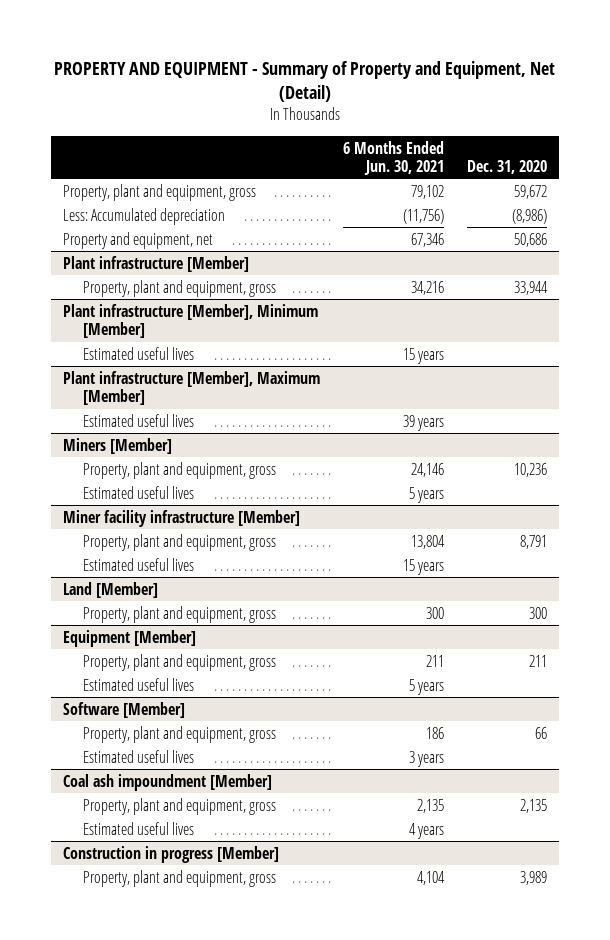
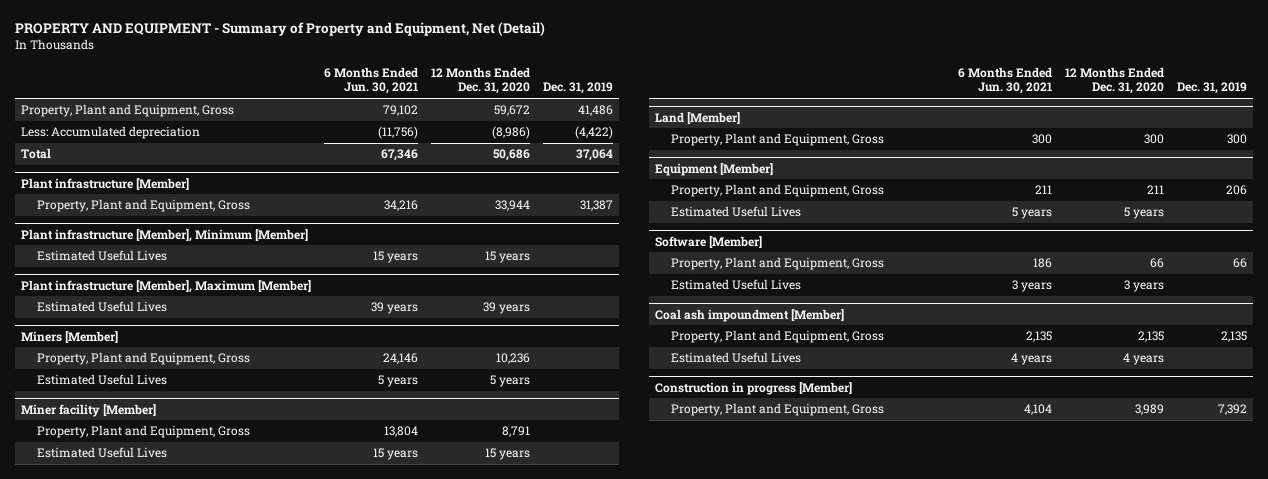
[467,159,548,174] Dec. 31, 2020 -> none
none -> [430,66,530,95] 12 Months Ended Dec. 31, 2020
none -> [542,82,613,95] Dec. 31, 2019
[62,183,256,201] Property, plant and equipment, gross -> [21,104,235,118] Property, Plant and Equipment, Gross
[62,231,213,249] Property and equipment, net -> [21,148,52,160] Total
[82,279,276,297] Property, plant and equipment, gross -> [37,199,251,213] Property, Plant and Equipment, Gross
[82,346,194,360] Estimated useful lives -> [37,250,168,262] Estimated Useful Lives
[82,413,194,427] Estimated useful lives -> [37,301,168,313] Estimated Useful Lives
[82,461,276,479] Property, plant and equipment, gross -> [37,352,251,366] Property, Plant and Equipment, Gross
[82,485,194,499] Estimated useful lives -> [37,374,168,386] Estimated Useful Lives
[62,509,300,527] Miner facility infrastructure [Member] -> [21,403,157,417] Miner facility [Member]
[82,533,276,551] Property, plant and equipment, gross -> [37,425,251,439] Property, Plant and Equipment, Gross
[82,557,194,571] Estimated useful lives -> [37,447,168,459] Estimated Useful Lives
[82,605,276,623] Property, plant and equipment, gross -> [671,133,885,147] Property, Plant and Equipment, Gross
[82,653,276,671] Property, plant and equipment, gross -> [671,184,885,198] Property, Plant and Equipment, Gross
[82,677,194,691] Estimated useful lives -> [671,206,802,218] Estimated Useful Lives
[82,725,276,743] Property, plant and equipment, gross -> [671,257,885,271] Property, Plant and Equipment, Gross
[82,749,194,763] Estimated useful lives -> [671,279,802,291] Estimated Useful Lives
[82,797,276,815] Property, plant and equipment, gross -> [671,330,885,344] Property, Plant and Equipment, Gross
[82,821,194,835] Estimated useful lives -> [671,352,802,364] Estimated Useful Lives
[82,869,276,887] Property, plant and equipment, gross -> [671,403,885,417] Property, Plant and Equipment, Gross

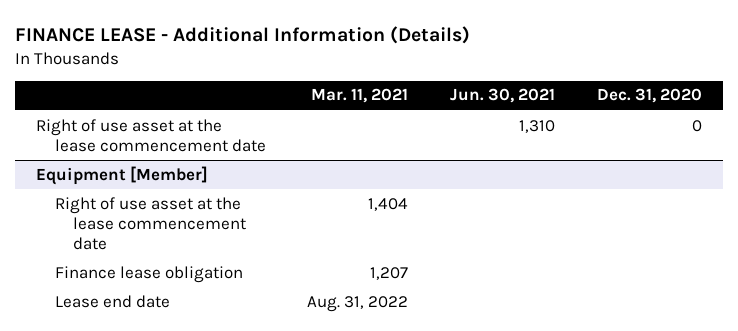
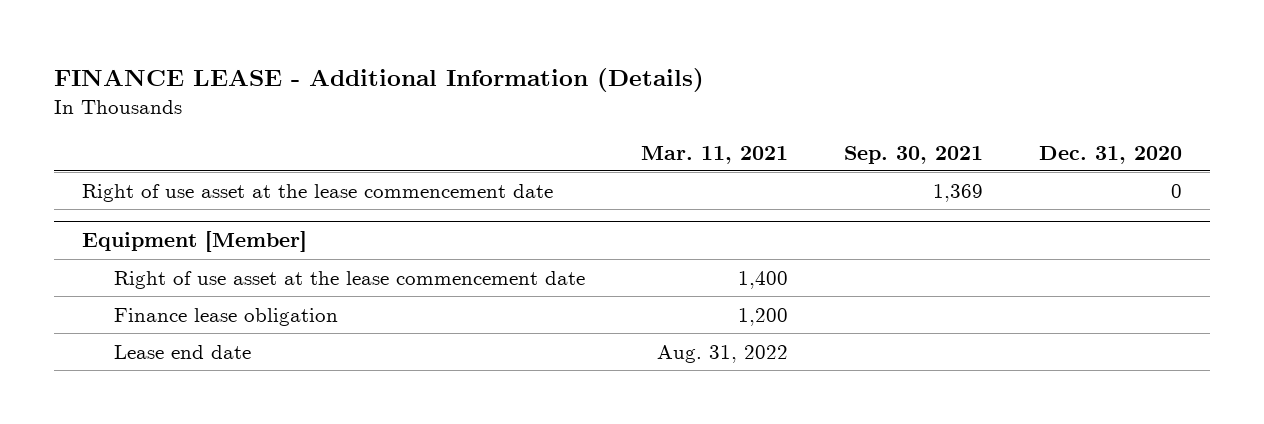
[450,88,556,104] Jun. 30, 2021 -> none
none -> [844,145,984,164] Sep. 30, 2021
[368,197,409,211] 1,404 -> [738,270,789,289] 1,400
[370,266,409,280] 1,207 -> [738,307,789,326] 1,200

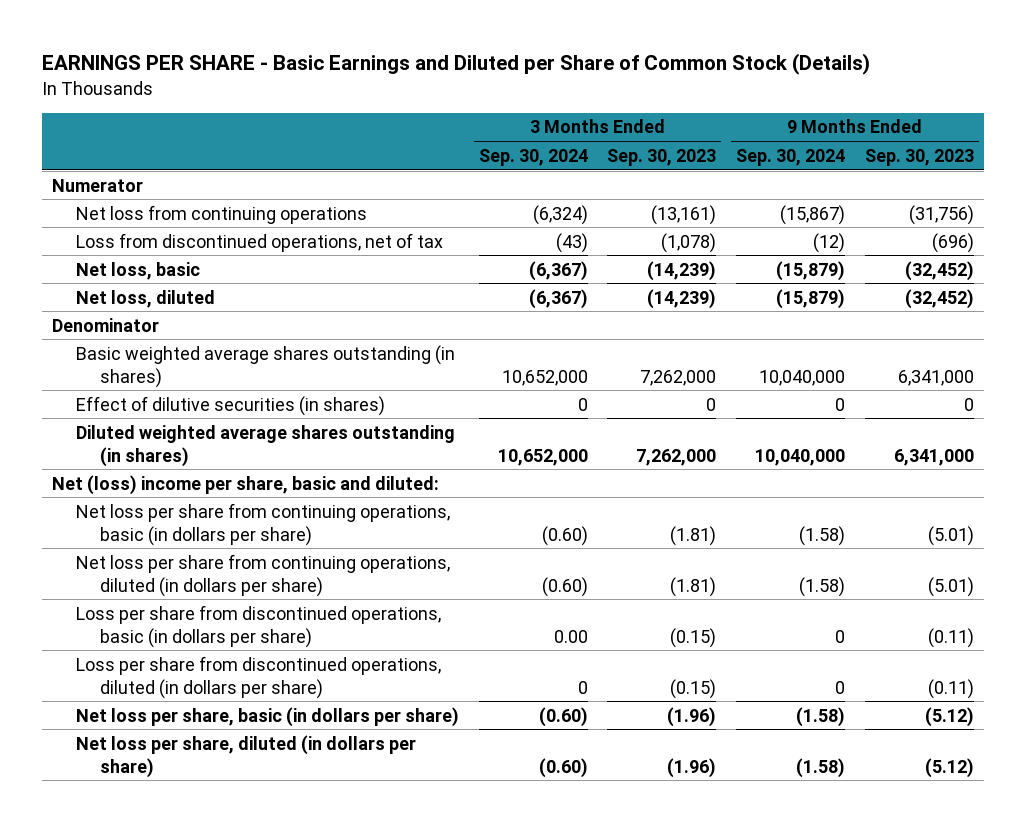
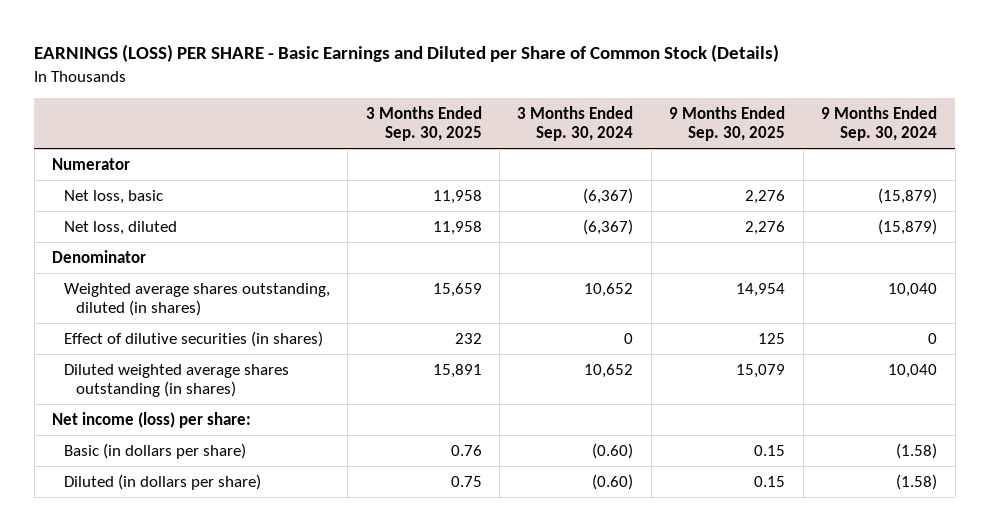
[42,53,871,76] EARNINGS PER SHARE - Basic Earnings and Diluted per Share of Common Stock (Details) -> [34,44,780,63] EARNINGS (LOSS) PER SHARE - Basic Earnings and Diluted per Share of Common Stock (Details)
[607,148,717,166] Sep. 30, 2023 -> none
[864,148,974,166] Sep. 30, 2023 -> none
none -> [365,105,482,141] 3 Months Ended Sep. 30, 2025
none -> [669,105,786,141] 9 Months Ended Sep. 30, 2025
[76,204,368,224] Net loss from continuing operations -> none
[76,232,444,252] Loss from discontinued operations, net of tax -> none
[76,344,456,388] Basic weighted average shares outstanding (in shares) -> [63,282,330,316] Weighted average shares outstanding, diluted (in shares)
[501,369,588,386] 10,652,000 -> [584,282,634,297] 10,652
[759,369,846,386] 10,040,000 -> [888,282,938,297] 10,040
[76,502,451,546] Net loss per share from continuing operations, basic (in dollars per share) -> none
[76,553,451,597] Net loss per share from continuing operations, diluted (in dollars per share) -> none
[76,604,442,648] Loss per share from discontinued operations, basic (in dollars per share) -> none
[76,655,442,699] Loss per share from discontinued operations, diluted (in dollars per share) -> none
[497,448,588,466] 10,652,000 -> [584,363,634,378] 10,652
[755,448,846,466] 10,040,000 -> [888,363,938,378] 10,040
[52,474,440,495] Net (loss) income per share, basic and diluted: -> [51,411,251,428] Net income (loss) per share:
[76,706,460,727] Net loss per share, basic (in dollars per share) -> [63,442,246,459] Basic (in dollars per share)
[76,734,417,778] Net loss per share, diluted (in dollars per share) -> [63,473,261,490] Diluted (in dollars per share)

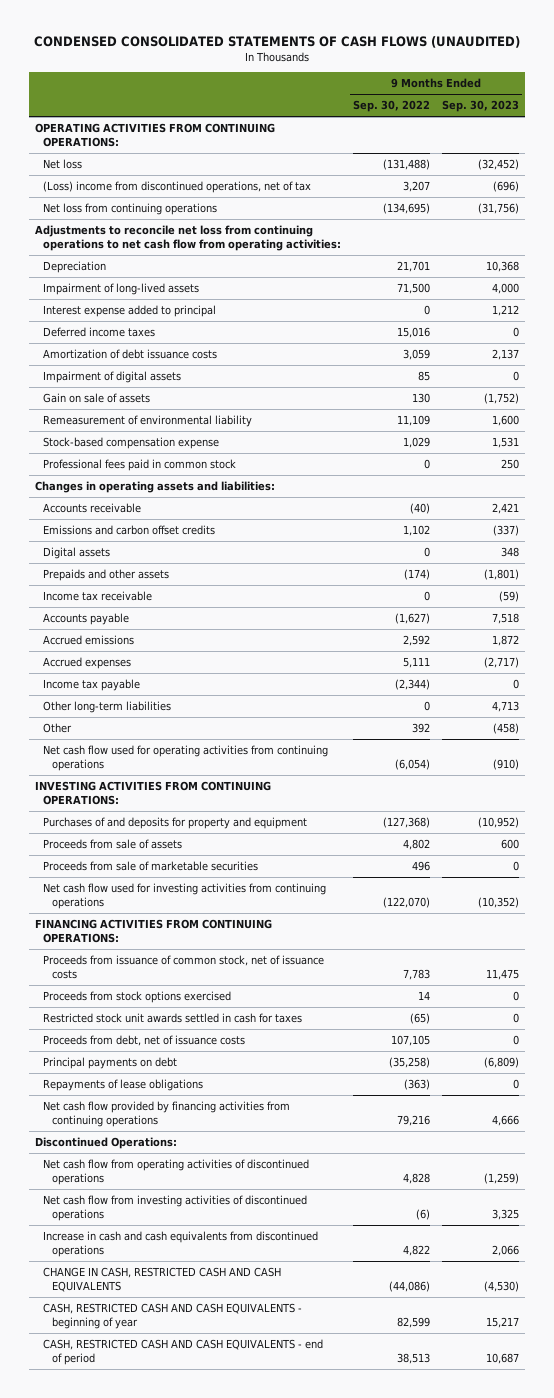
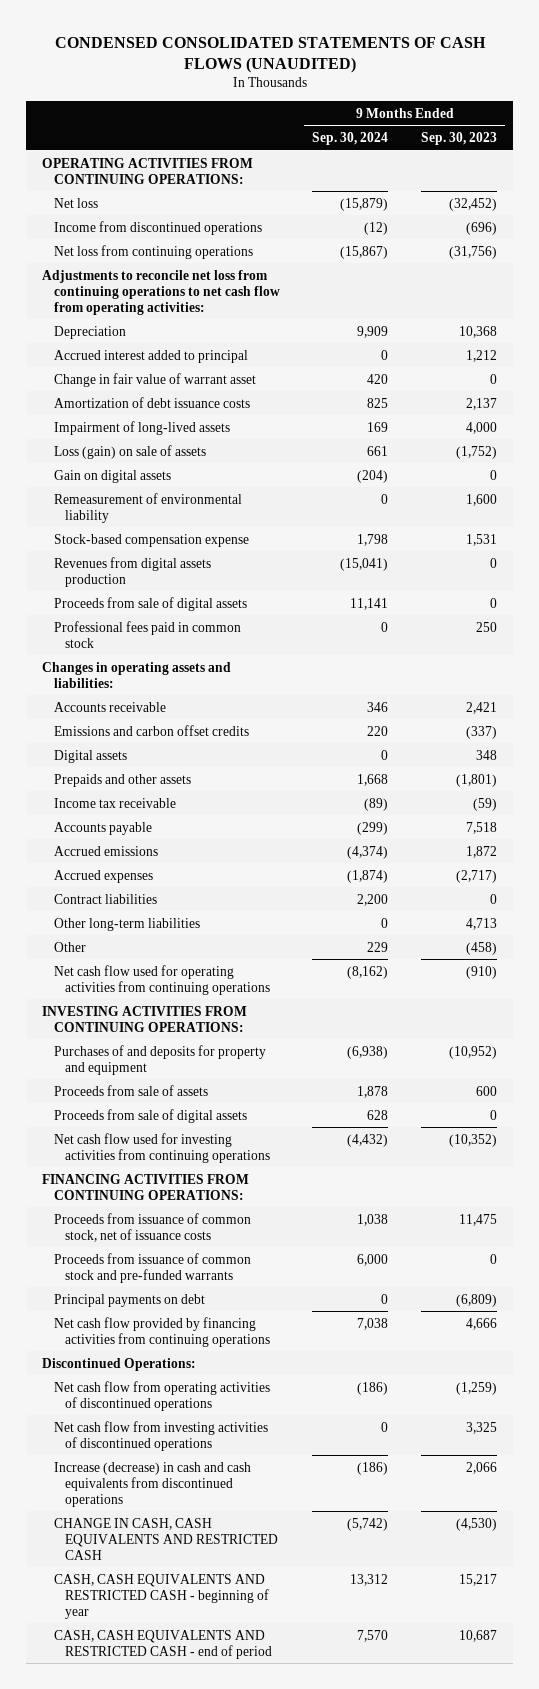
[353,100,431,113] Sep. 30, 2022 -> none
none -> [312,131,389,145] Sep. 30, 2024
[43,181,312,194] (Loss) income from discontinued operations, net of tax -> [53,220,262,235] Income from discontinued operations
[43,327,156,338] Deferred income taxes -> none
[43,305,217,318] Interest expense added to principal -> [53,349,248,363] Accrued interest added to principal
none -> [53,372,256,387] Change in fair value of warrant asset
[43,371,182,384] Impairment of digital assets -> none
[43,283,200,296] Impairment of long-lived assets -> [53,420,230,435] Impairment of long-lived assets
[43,393,151,404] Gain on sale of assets -> [53,444,206,459] Loss (gain) on sale of assets
none -> [53,469,171,483] Gain on digital assets
none -> [53,556,211,587] Revenues from digital assets production
none -> [53,596,247,611] Proceeds from sale of digital assets
[43,679,141,692] Income tax payable -> none
none -> [53,893,157,904] Contract liabilities
[43,861,259,872] Proceeds from sale of marketable securities -> [53,1108,247,1123] Proceeds from sale of digital assets
[43,991,232,1004] Proceeds from stock options exercised -> none
[43,1013,303,1024] Restricted stock unit awards settled in cash for taxes -> none
[43,1035,246,1047] Proceeds from debt, net of issuance costs -> none
none -> [53,1252,251,1283] Proceeds from issuance of common stock and pre-funded warrants
[43,1079,204,1092] Repayments of lease obligations -> none
[43,1231,319,1258] Increase in cash and cash equivalents from discontinued operations -> [53,1461,251,1507] Increase (decrease) in cash and cash equivalents from discontinued operations
[43,1267,282,1293] CHANGE IN CASH, RESTRICTED CASH AND CASH EQUIVALENTS -> [53,1517,279,1560] CHANGE IN CASH, CASH EQUIVALENTS AND RESTRICTED CASH
[43,1303,303,1330] CASH, RESTRICTED CASH AND CASH EQUIVALENTS - beginning of year -> [53,1573,270,1619] CASH, CASH EQUIVALENTS AND RESTRICTED CASH - beginning of year
[43,1339,324,1366] CASH, RESTRICTED CASH AND CASH EQUIVALENTS - end of period -> [53,1629,273,1659] CASH, CASH EQUIVALENTS AND RESTRICTED CASH - end of period

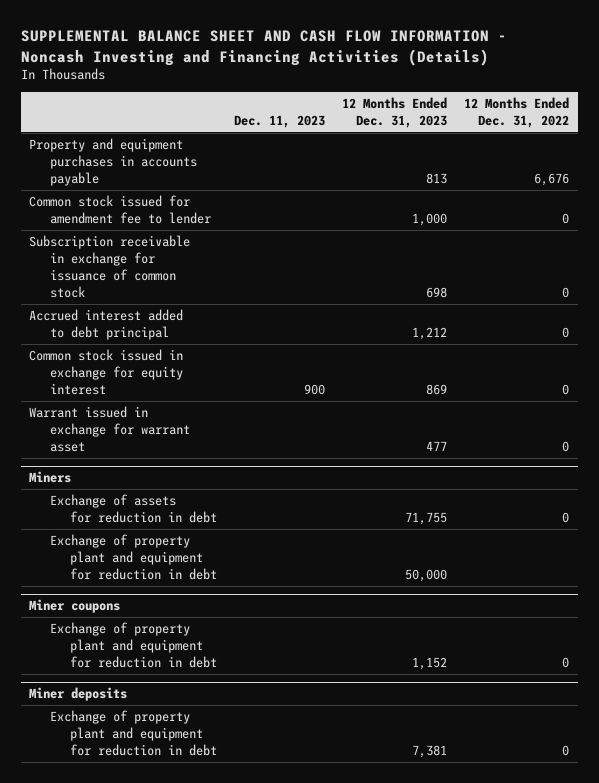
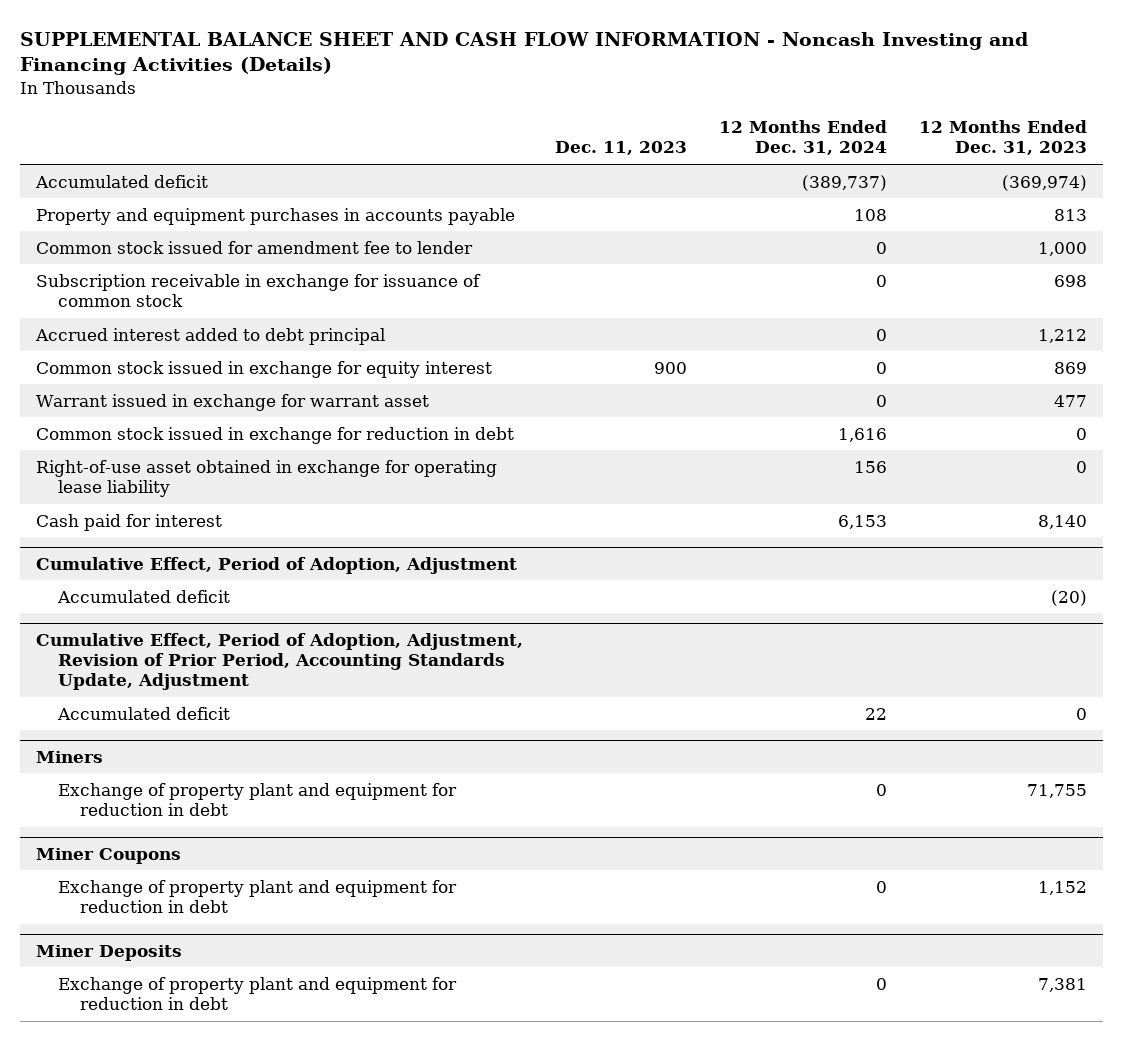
[464,97,570,129] 12 Months Ended Dec. 31, 2022 -> none
none -> [718,120,887,156] 12 Months Ended Dec. 31, 2024
none -> [34,174,208,188] Accumulated deficit
none -> [35,426,514,444] Common stock issued in exchange for reduction in debt
none -> [35,459,497,497] Right-of-use asset obtained in exchange for operating lease liability
none -> [35,513,222,531] Cash paid for interest
none -> [35,556,517,574] Cumulative Effect, Period of Adoption, Adjustment
none -> [57,589,231,603] Accumulated deficit
none -> [35,632,523,691] Cumulative Effect, Period of Adoption, Adjustment, Revision of Prior Period, Accounting Standards Update, Adjustment
none -> [57,706,231,720] Accumulated deficit
[49,493,218,523] Exchange of assets for reduction in debt -> none
[405,568,448,582] 50,000 -> [1027,783,1088,798] 71,755
[29,599,121,614] Miner coupons -> [35,847,181,864] Miner Coupons
[29,687,128,702] Miner deposits -> [35,944,182,961] Miner Deposits

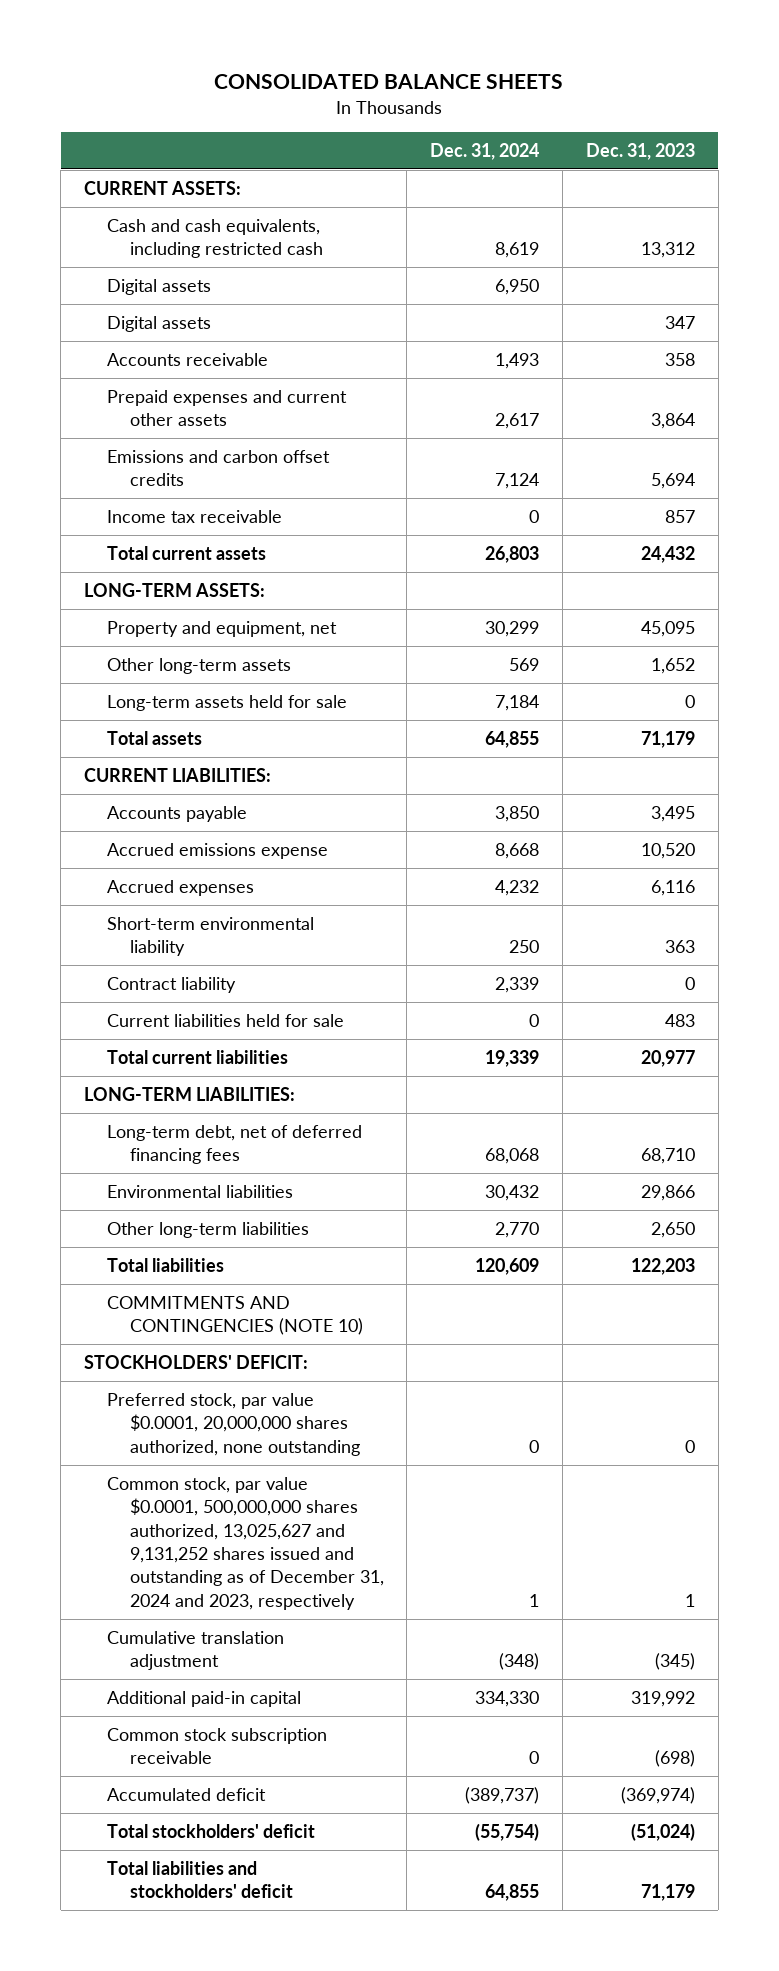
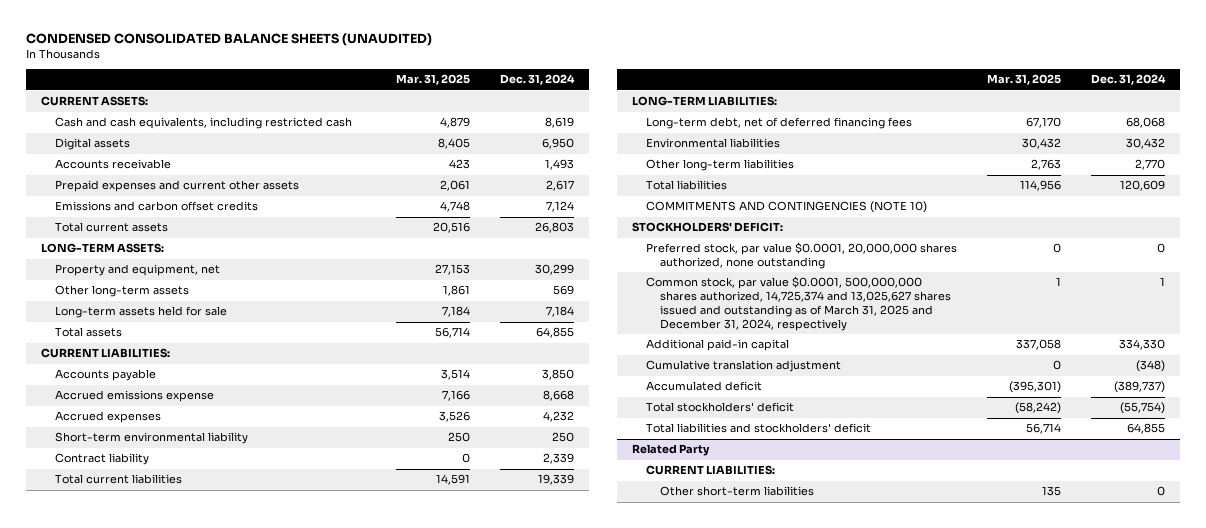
[214,74,564,90] CONSOLIDATED BALANCE SHEETS -> [26,33,433,47] CONDENSED CONSOLIDATED BALANCE SHEETS (UNAUDITED)
[585,142,695,160] Dec. 31, 2023 -> none
none -> [396,74,471,86] Mar. 31, 2025
[106,316,211,333] Digital assets -> none
[106,510,282,524] Income tax receivable -> none
[106,1014,344,1028] Current liabilities held for sale -> none
[106,1477,384,1610] Common stock, par value $0.0001, 500,000,000 shares authorized, 13,025,627 and 9,131,252 shares issued and outstanding as of December 31, 2024 and 2023, respectively -> [646,276,952,331] Common stock, par value $0.0001, 500,000,000 shares authorized, 14,725,374 and 13,025,627 shares issued and outstanding as of March 31, 2025 and December 31, 2024, respectively
[106,1728,327,1765] Common stock subscription receivable -> none
[106,1631,284,1671] Cumulative translation adjustment -> [646,360,842,373] Cumulative translation adjustment
none -> [631,444,710,457] Related Party
none -> [646,465,776,476] CURRENT LIABILITIES:
none -> [660,486,815,497] Other short-term liabilities

